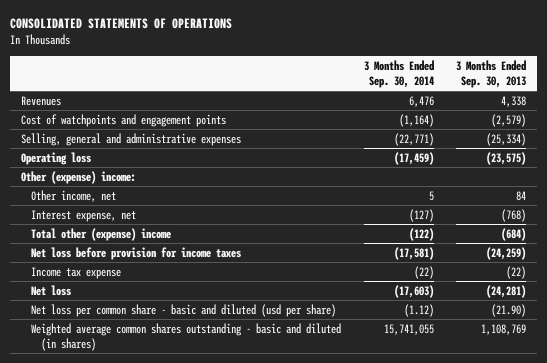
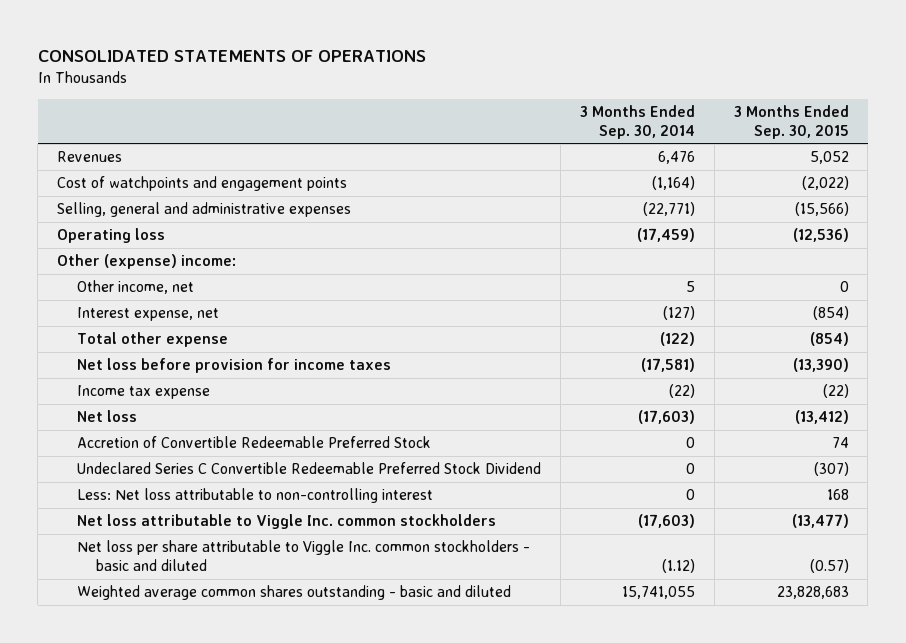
[456,59,527,89] 3 Months Ended Sep. 30, 2013 -> none
none -> [733,104,849,139] 3 Months Ended Sep. 30, 2015
[30,227,171,241] Total other (expense) income -> [76,332,228,348] Total other expense
none -> [76,436,431,449] Accretion of Convertible Redeemable Preferred Stock
none -> [76,462,541,475] Undeclared Series C Convertible Redeemable Preferred Stock Dividend
none -> [76,488,433,504] Less: Net loss attributable to non-controlling interest
none -> [76,514,496,530] Net loss attributable to Viggle Inc. common stockholders
[30,303,336,317] Net loss per common share - basic and diluted (usd per share) -> [76,540,530,571] Net loss per share attributable to Viggle Inc. common stockholders - basic and diluted
[30,322,341,351] Weighted average common shares outstanding - basic and diluted (in shares) -> [76,585,511,601] Weighted average common shares outstanding - basic and diluted

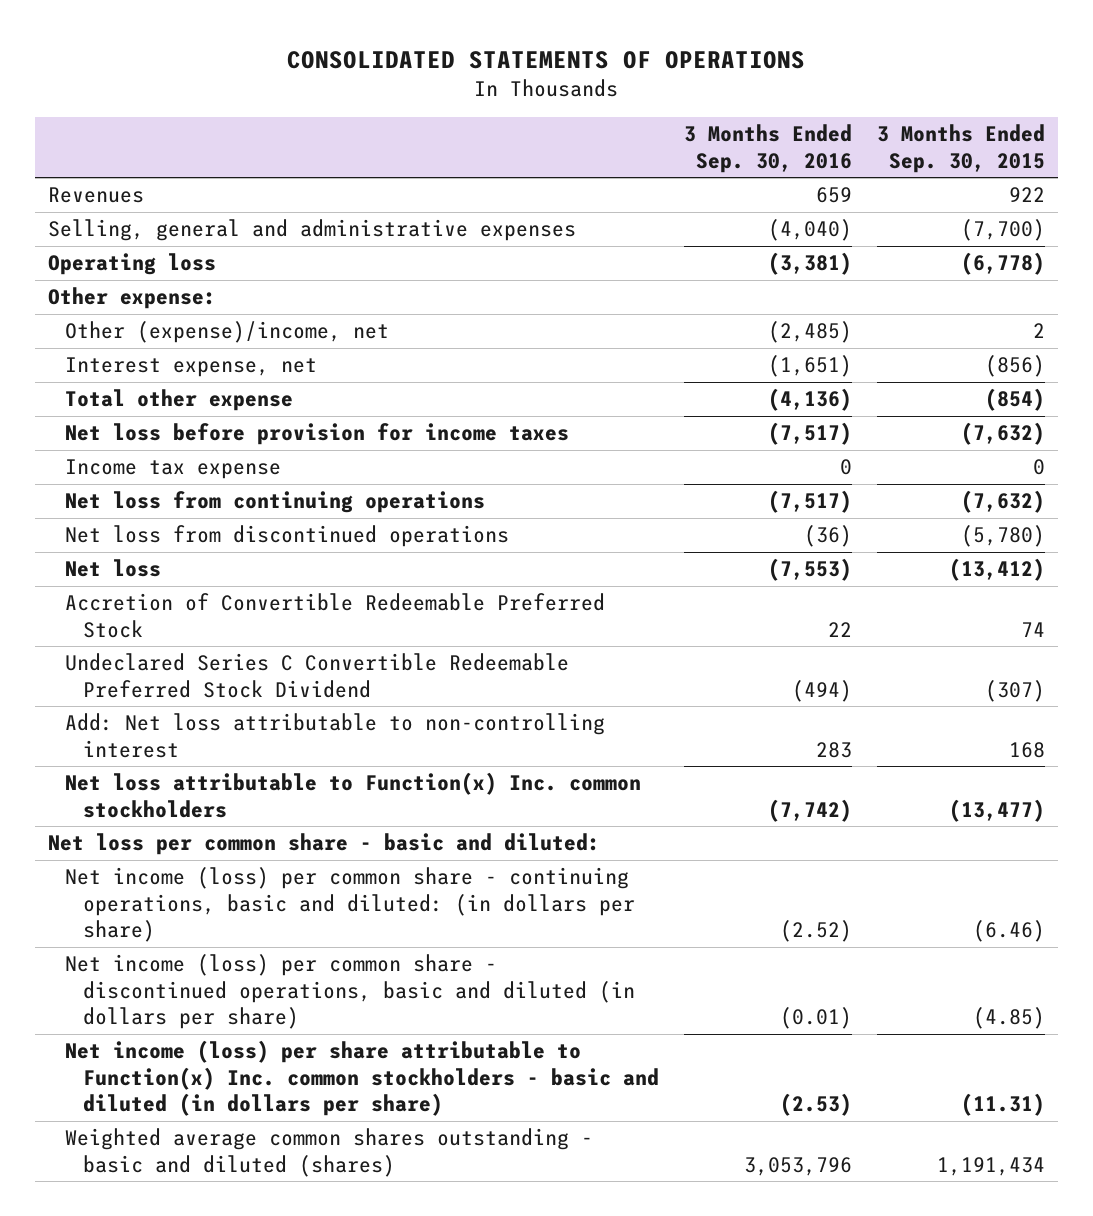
[579,104,695,139] 3 Months Ended Sep. 30, 2014 -> none
none -> [683,124,852,173] 3 Months Ended Sep. 30, 2016
[57,176,348,192] Cost of watchpoints and engagement points -> none
[809,151,849,165] 5,052 -> [1008,187,1045,203] 922
[794,202,849,217] (15,566) -> [960,219,1045,242] (7,700)
[792,228,849,243] (12,536) -> [960,252,1045,276] (6,778)
[57,254,237,270] Other (expense) income: -> [47,287,216,310] Other expense:
[76,280,194,295] Other income, net -> [65,321,390,344] Other (expense)/income, net
[839,281,849,293] 0 -> [1032,323,1045,339] 2
[812,306,849,321] (854) -> [984,355,1045,378] (856)
[792,358,849,373] (13,390) -> [960,422,1045,446] (7,632)
[822,384,849,399] (22) -> [1032,459,1045,476] 0
none -> [65,491,486,514] Net loss from continuing operations
none -> [65,525,510,548] Net loss from discontinued operations
[76,488,433,504] Less: Net loss attributable to non-controlling interest -> [65,713,606,758] Add: Net loss attributable to non-controlling interest
[76,514,496,530] Net loss attributable to Viggle Inc. common stockholders -> [65,772,642,818] Net loss attributable to Function(x) Inc. common stockholders
none -> [47,833,600,856] Net loss per common share - basic and diluted:
none -> [65,867,635,943] Net income (loss) per common share - continuing operations, basic and diluted: (in dollars per share)
none -> [65,954,635,1030] Net income (loss) per common share - discontinued operations, basic and diluted (in dollars per share)
[76,540,530,571] Net loss per share attributable to Viggle Inc. common stockholders - basic and diluted -> [65,1040,659,1117] Net income (loss) per share attributable to Function(x) Inc. common stockholders - basic and diluted (in dollars per share)
[809,558,849,573] (0.57) -> [960,1093,1045,1117] (11.31)
[76,585,511,601] Weighted average common shares outstanding - basic and diluted -> [65,1128,594,1177] Weighted average common shares outstanding - basic and diluted (shares)
[776,586,849,600] 23,828,683 -> [936,1156,1045,1176] 1,191,434

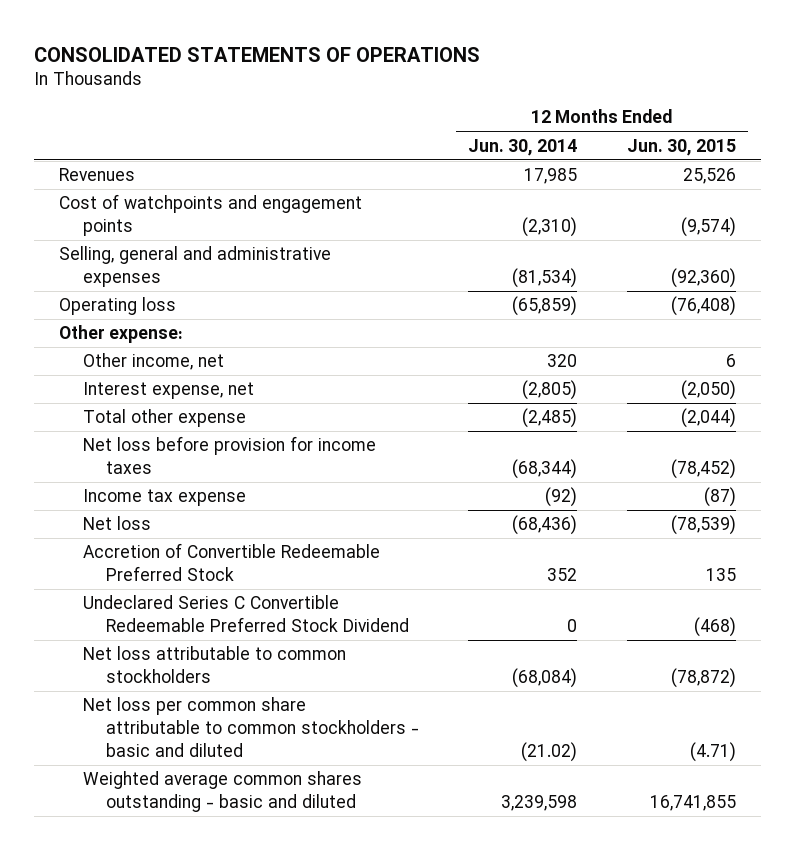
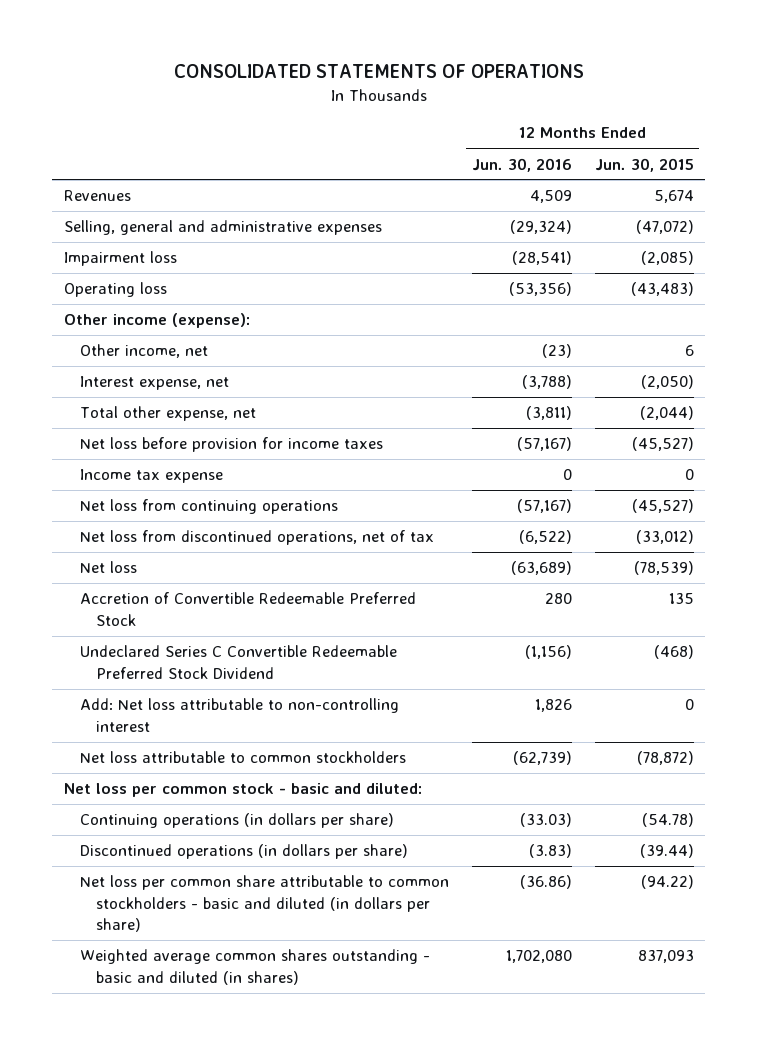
[468,138,578,156] Jun. 30, 2014 -> none
none -> [471,157,572,172] Jun. 30, 2016
[59,194,363,237] Cost of watchpoints and engagement points -> none
[682,168,736,185] 25,526 -> [653,190,694,204] 5,674
[670,268,736,289] (92,360) -> [635,220,694,235] (47,072)
none -> [63,251,177,267] Impairment loss
[670,296,736,317] (76,408) -> [630,282,694,297] (43,483)
[59,325,184,344] Other expense: -> [63,313,250,329] Other income (expense):
[82,409,246,428] Total other expense -> [79,406,256,422] Total other expense, net
[670,459,736,480] (78,452) -> [631,437,694,452] (45,527)
[703,487,736,508] (87) -> [684,469,694,481] 0
none -> [79,499,338,515] Net loss from continuing operations
none -> [79,530,434,546] Net loss from discontinued operations, net of tax
none -> [79,698,399,732] Add: Net loss attributable to non-controlling interest
none -> [63,783,422,798] Net loss per common stock - basic and diluted:
none -> [79,813,394,829] Continuing operations (in dollars per share)
none -> [79,844,408,860] Discontinued operations (in dollars per share)
[82,697,419,757] Net loss per common share attributable to common stockholders - basic and diluted -> [79,875,449,933] Net loss per common share attributable to common stockholders - basic and diluted (in dollars per share)
[689,741,736,762] (4.71) -> [640,875,694,890] (94.22)
[82,771,362,813] Weighted average common shares outstanding - basic and diluted -> [79,949,430,985] Weighted average common shares outstanding - basic and diluted (in shares)
[649,795,736,812] 16,741,855 -> [637,950,694,964] 837,093

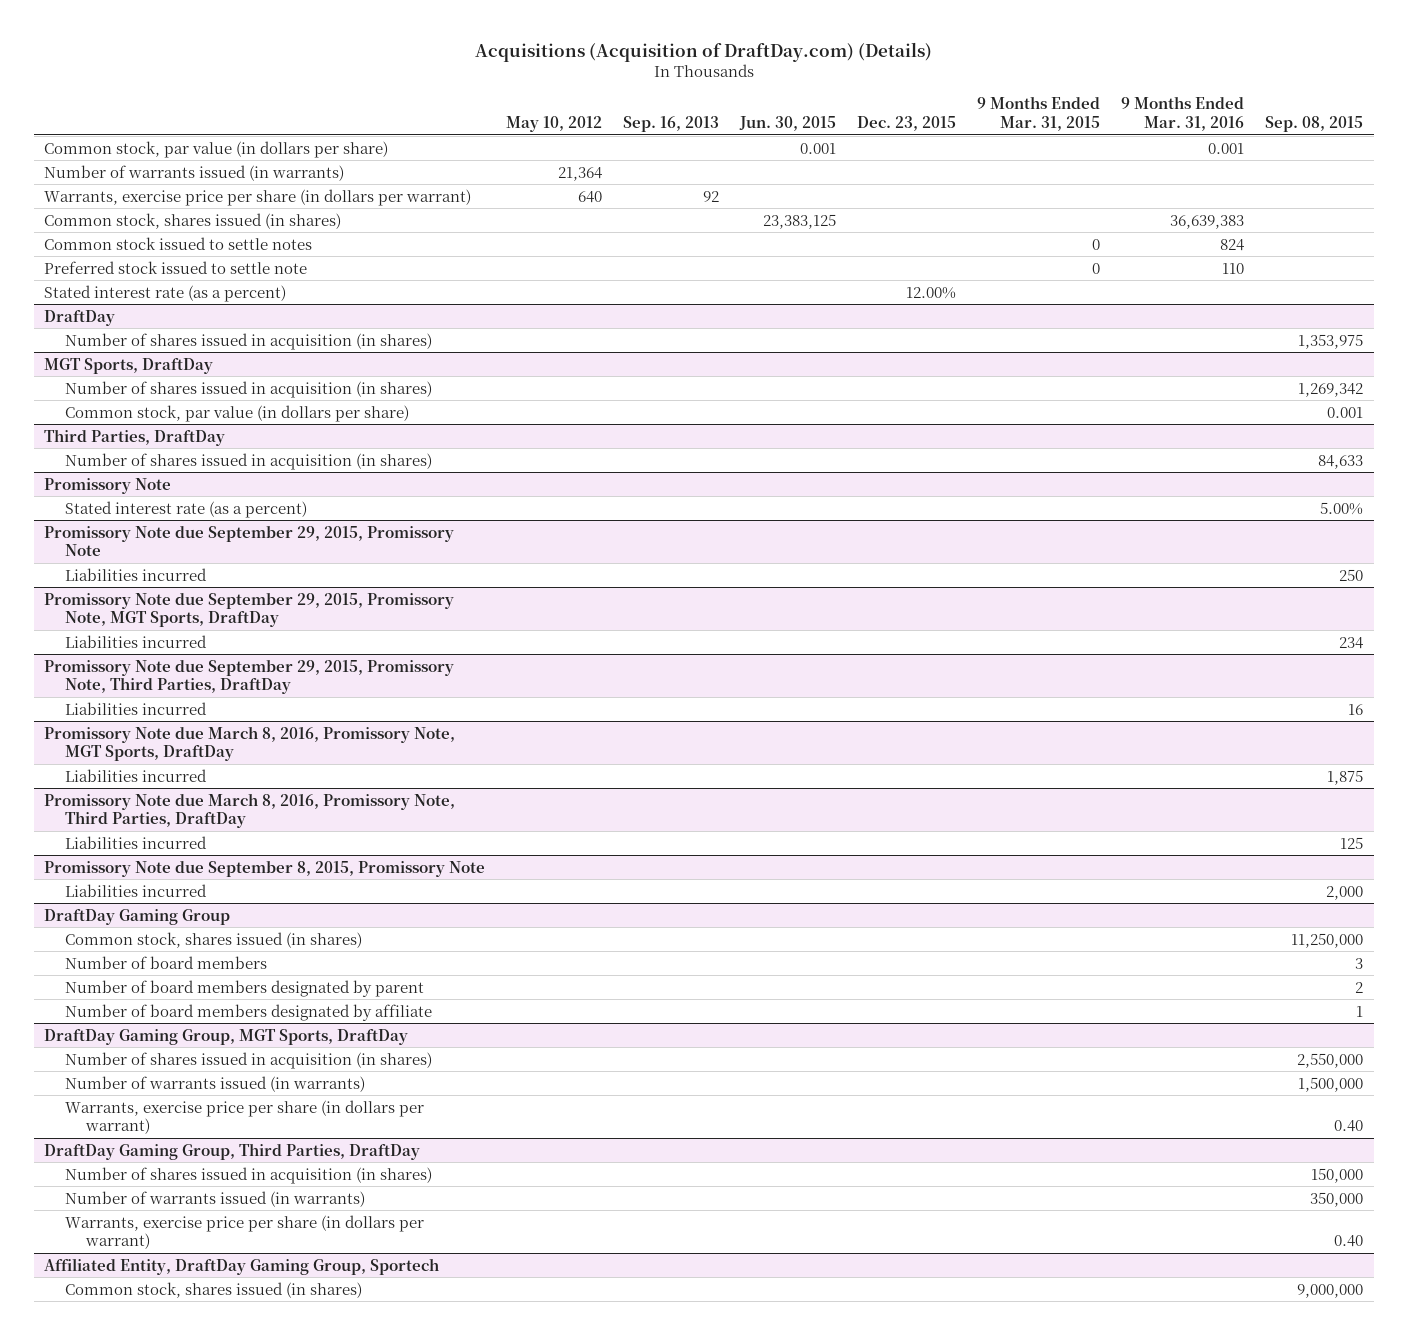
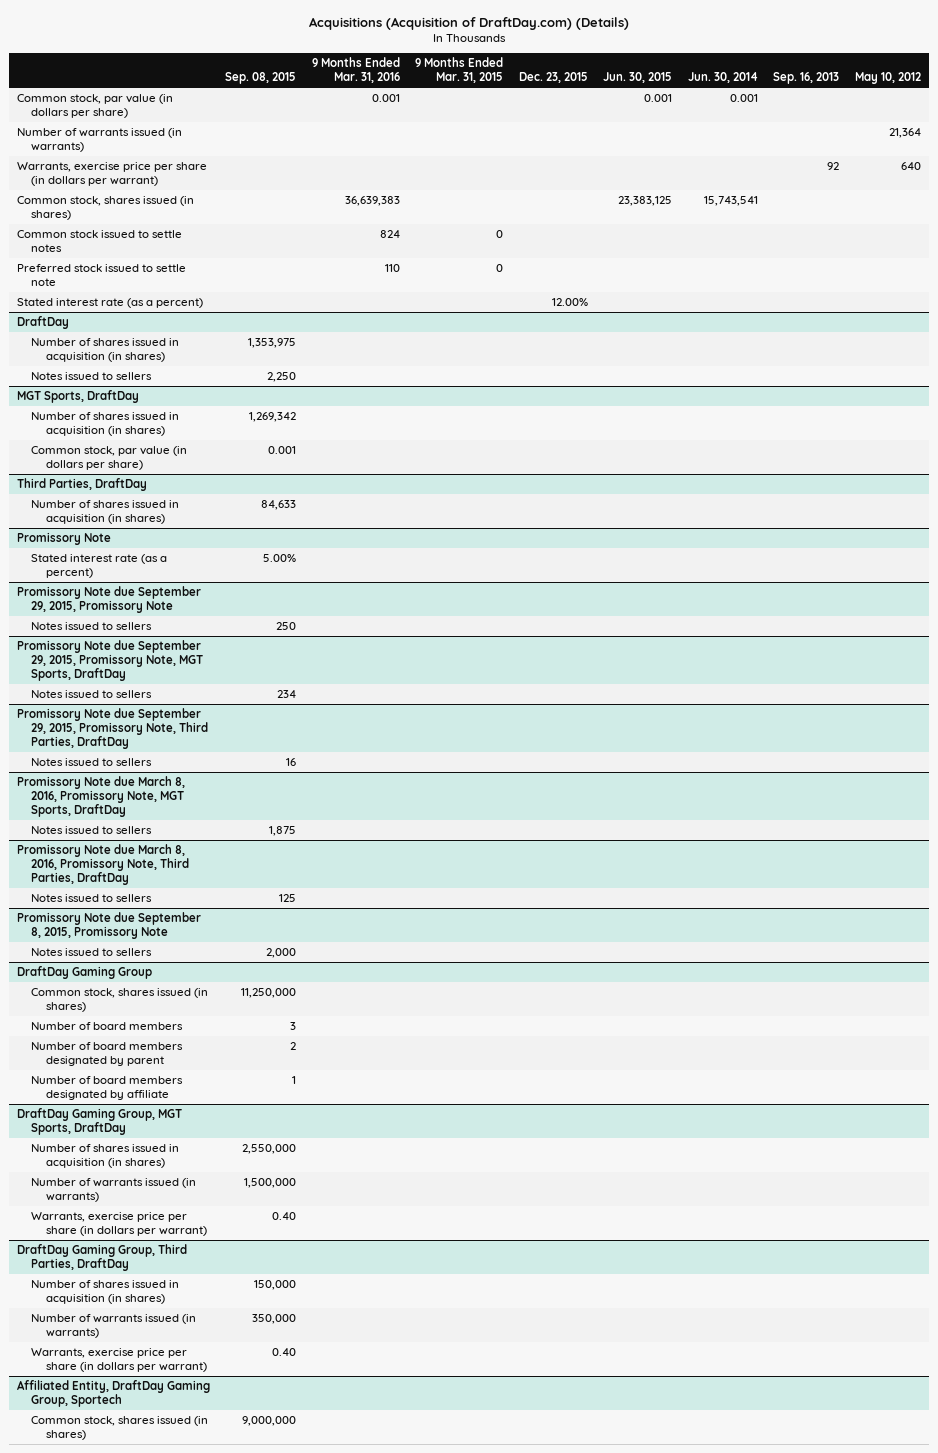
none -> [687,72,758,84] Jun. 30, 2014
none -> [31,372,153,381] Notes issued to sellers
[65,567,208,581] Liabilities incurred -> [31,622,153,631] Notes issued to sellers
[65,634,208,648] Liabilities incurred -> [31,690,153,699] Notes issued to sellers
[65,701,208,715] Liabilities incurred -> [31,758,153,767] Notes issued to sellers
[65,768,208,782] Liabilities incurred -> [31,826,153,835] Notes issued to sellers
[65,835,208,849] Liabilities incurred -> [31,894,153,903] Notes issued to sellers
[65,883,208,897] Liabilities incurred -> [31,948,153,957] Notes issued to sellers

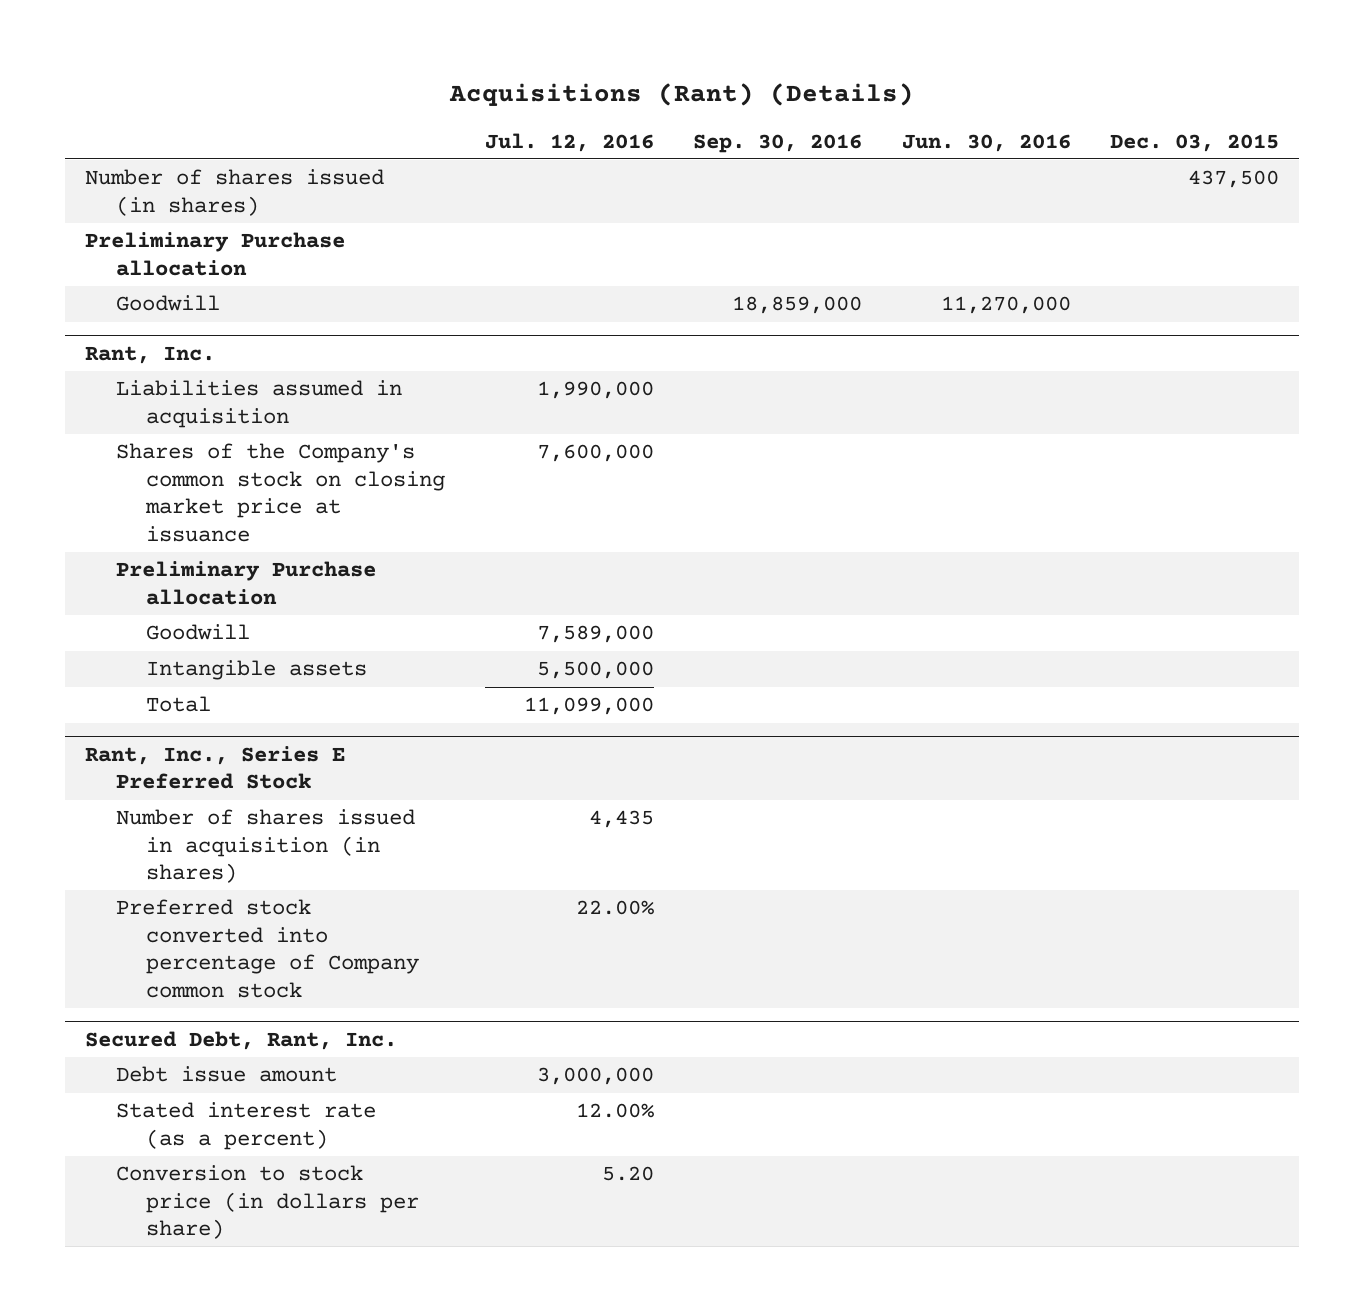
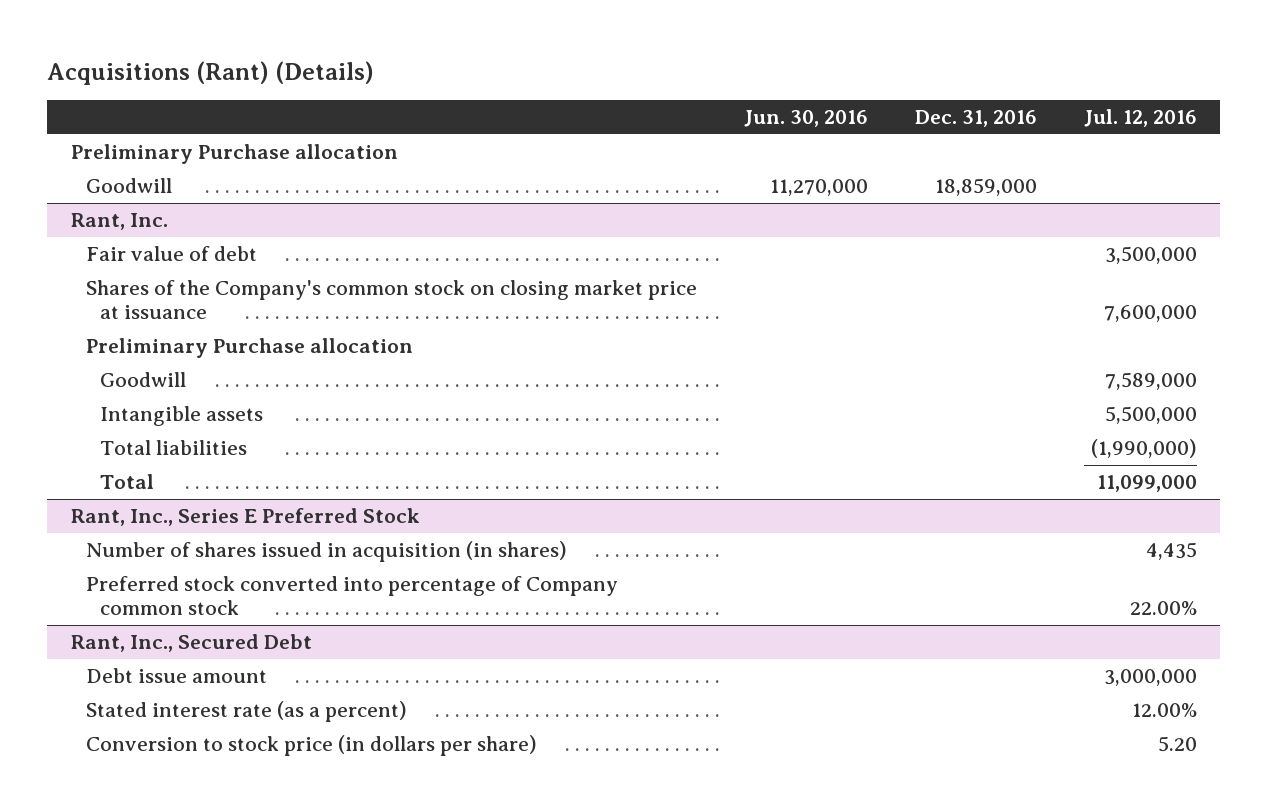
[693,133,863,153] Sep. 30, 2016 -> none
[1109,133,1279,152] Dec. 03, 2015 -> none
none -> [914,110,1037,128] Dec. 31, 2016
[85,169,385,216] Number of shares issued (in shares) -> none
[115,380,402,428] Liabilities assumed in acquisition -> none
none -> [85,245,257,261] Fair value of debt
none -> [100,439,248,455] Total liabilities
[85,1031,398,1051] Secured Debt, Rant, Inc. -> [70,633,312,652] Rant, Inc., Secured Debt

